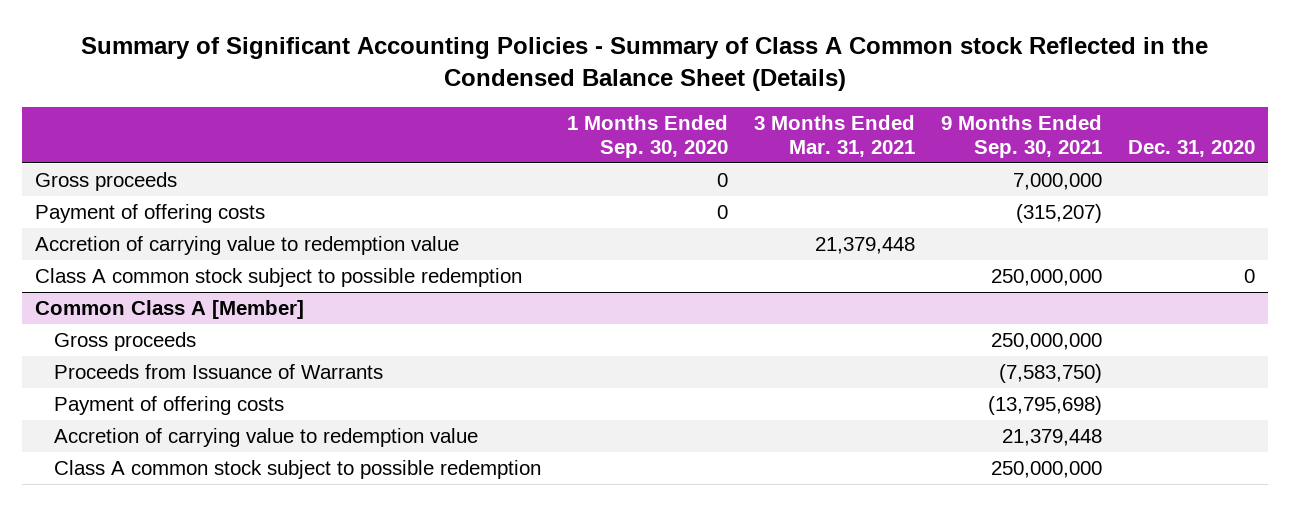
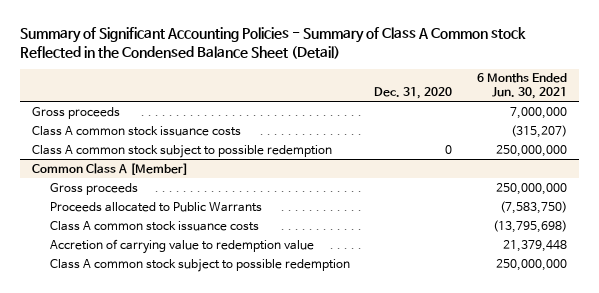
[81,37,1209,92] Summary of Significant Accounting Policies - Summary of Class A Common stock Reflected in the Condensed Balance Sheet (Details) -> [20,27,527,59] Summary of Significant Accounting Policies - Summary of Class A Common stock Reflected in the Condensed Balance Sheet (Detail)
[567,114,729,159] 1 Months Ended Sep. 30, 2020 -> none
[754,114,916,158] 3 Months Ended Mar. 31, 2021 -> none
[941,114,1103,159] 9 Months Ended Sep. 30, 2021 -> none
none -> [476,73,567,99] 6 Months Ended Jun. 30, 2021
[34,236,459,256] Accretion of carrying value to redemption value -> none
[34,204,265,224] Payment of offering costs -> [32,125,242,136] Class A common stock issuance costs
[54,364,384,380] Proceeds from Issuance of Warrants -> [49,201,262,212] Proceeds allocated to Public Warrants
[54,396,285,416] Payment of offering costs -> [49,220,259,231] Class A common stock issuance costs

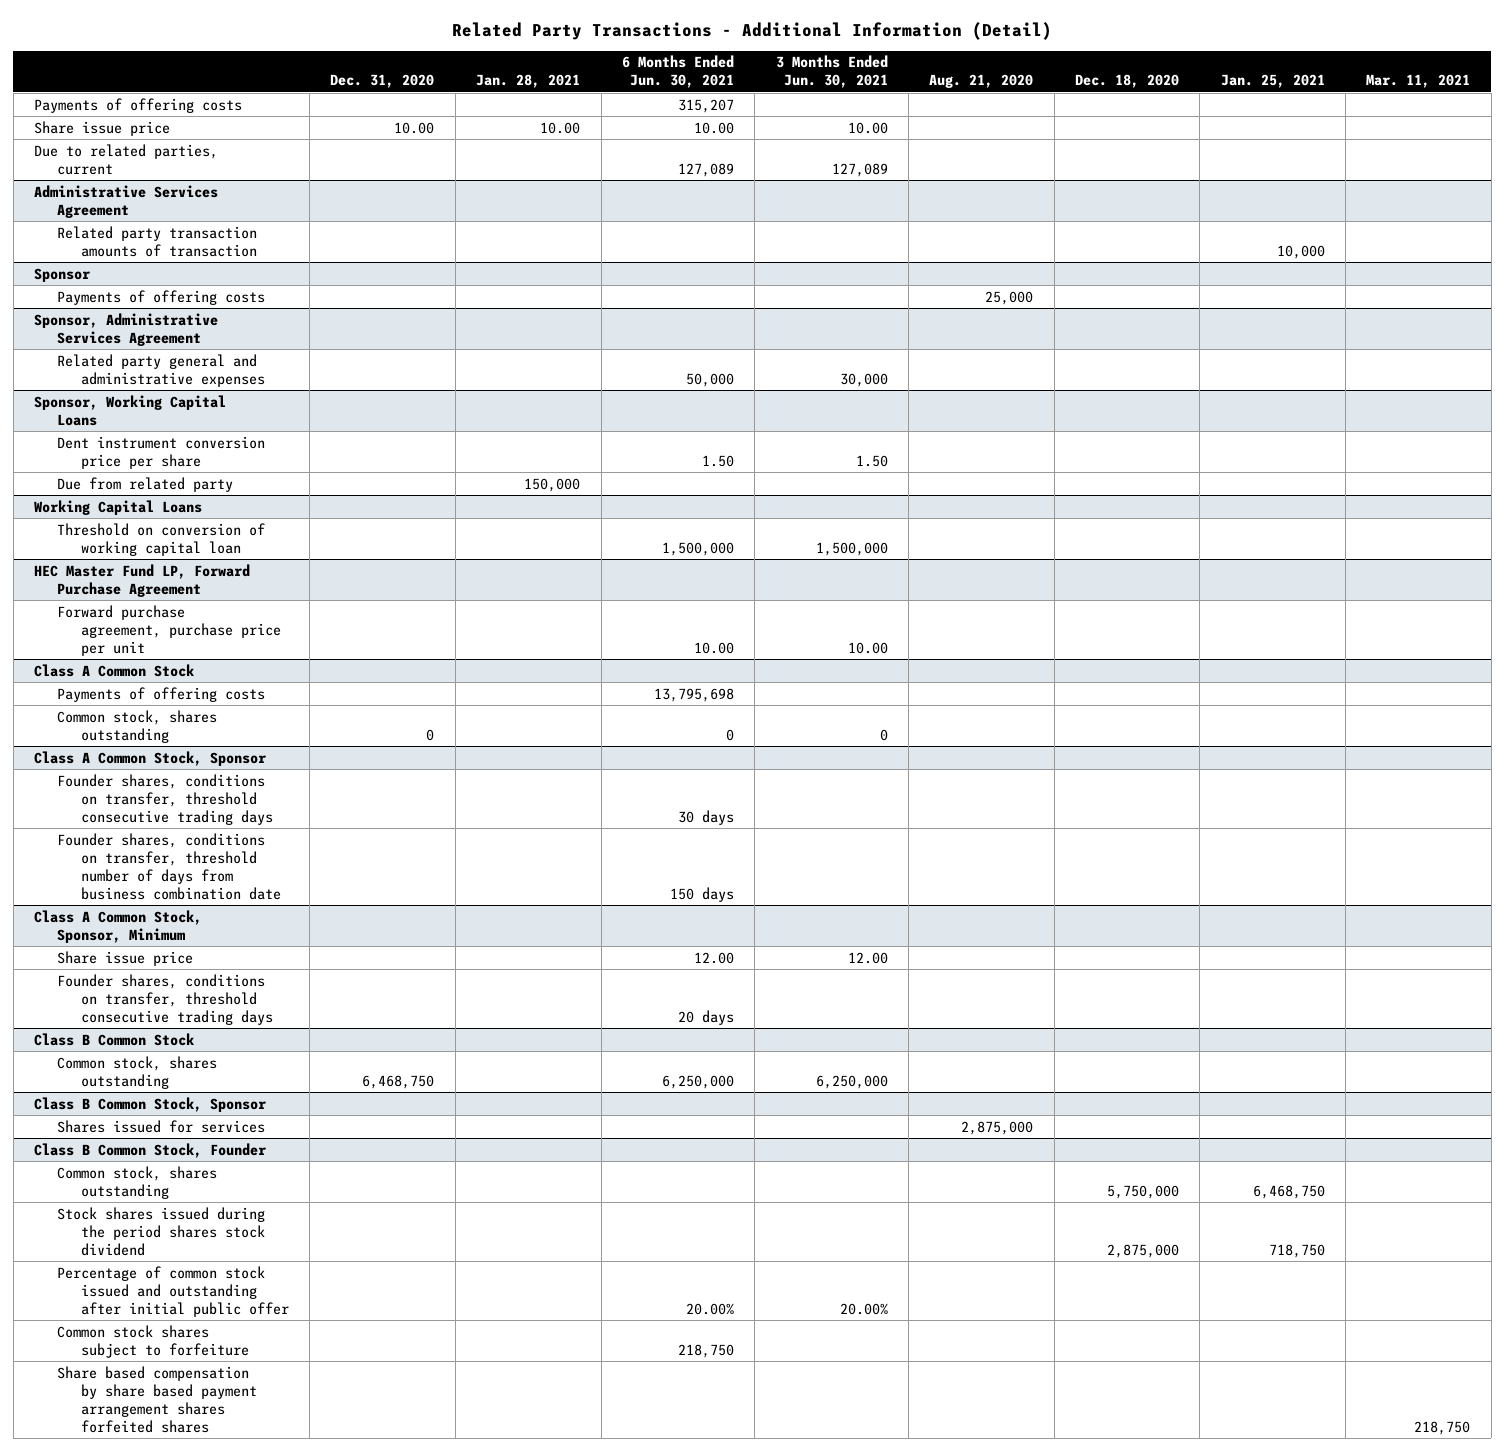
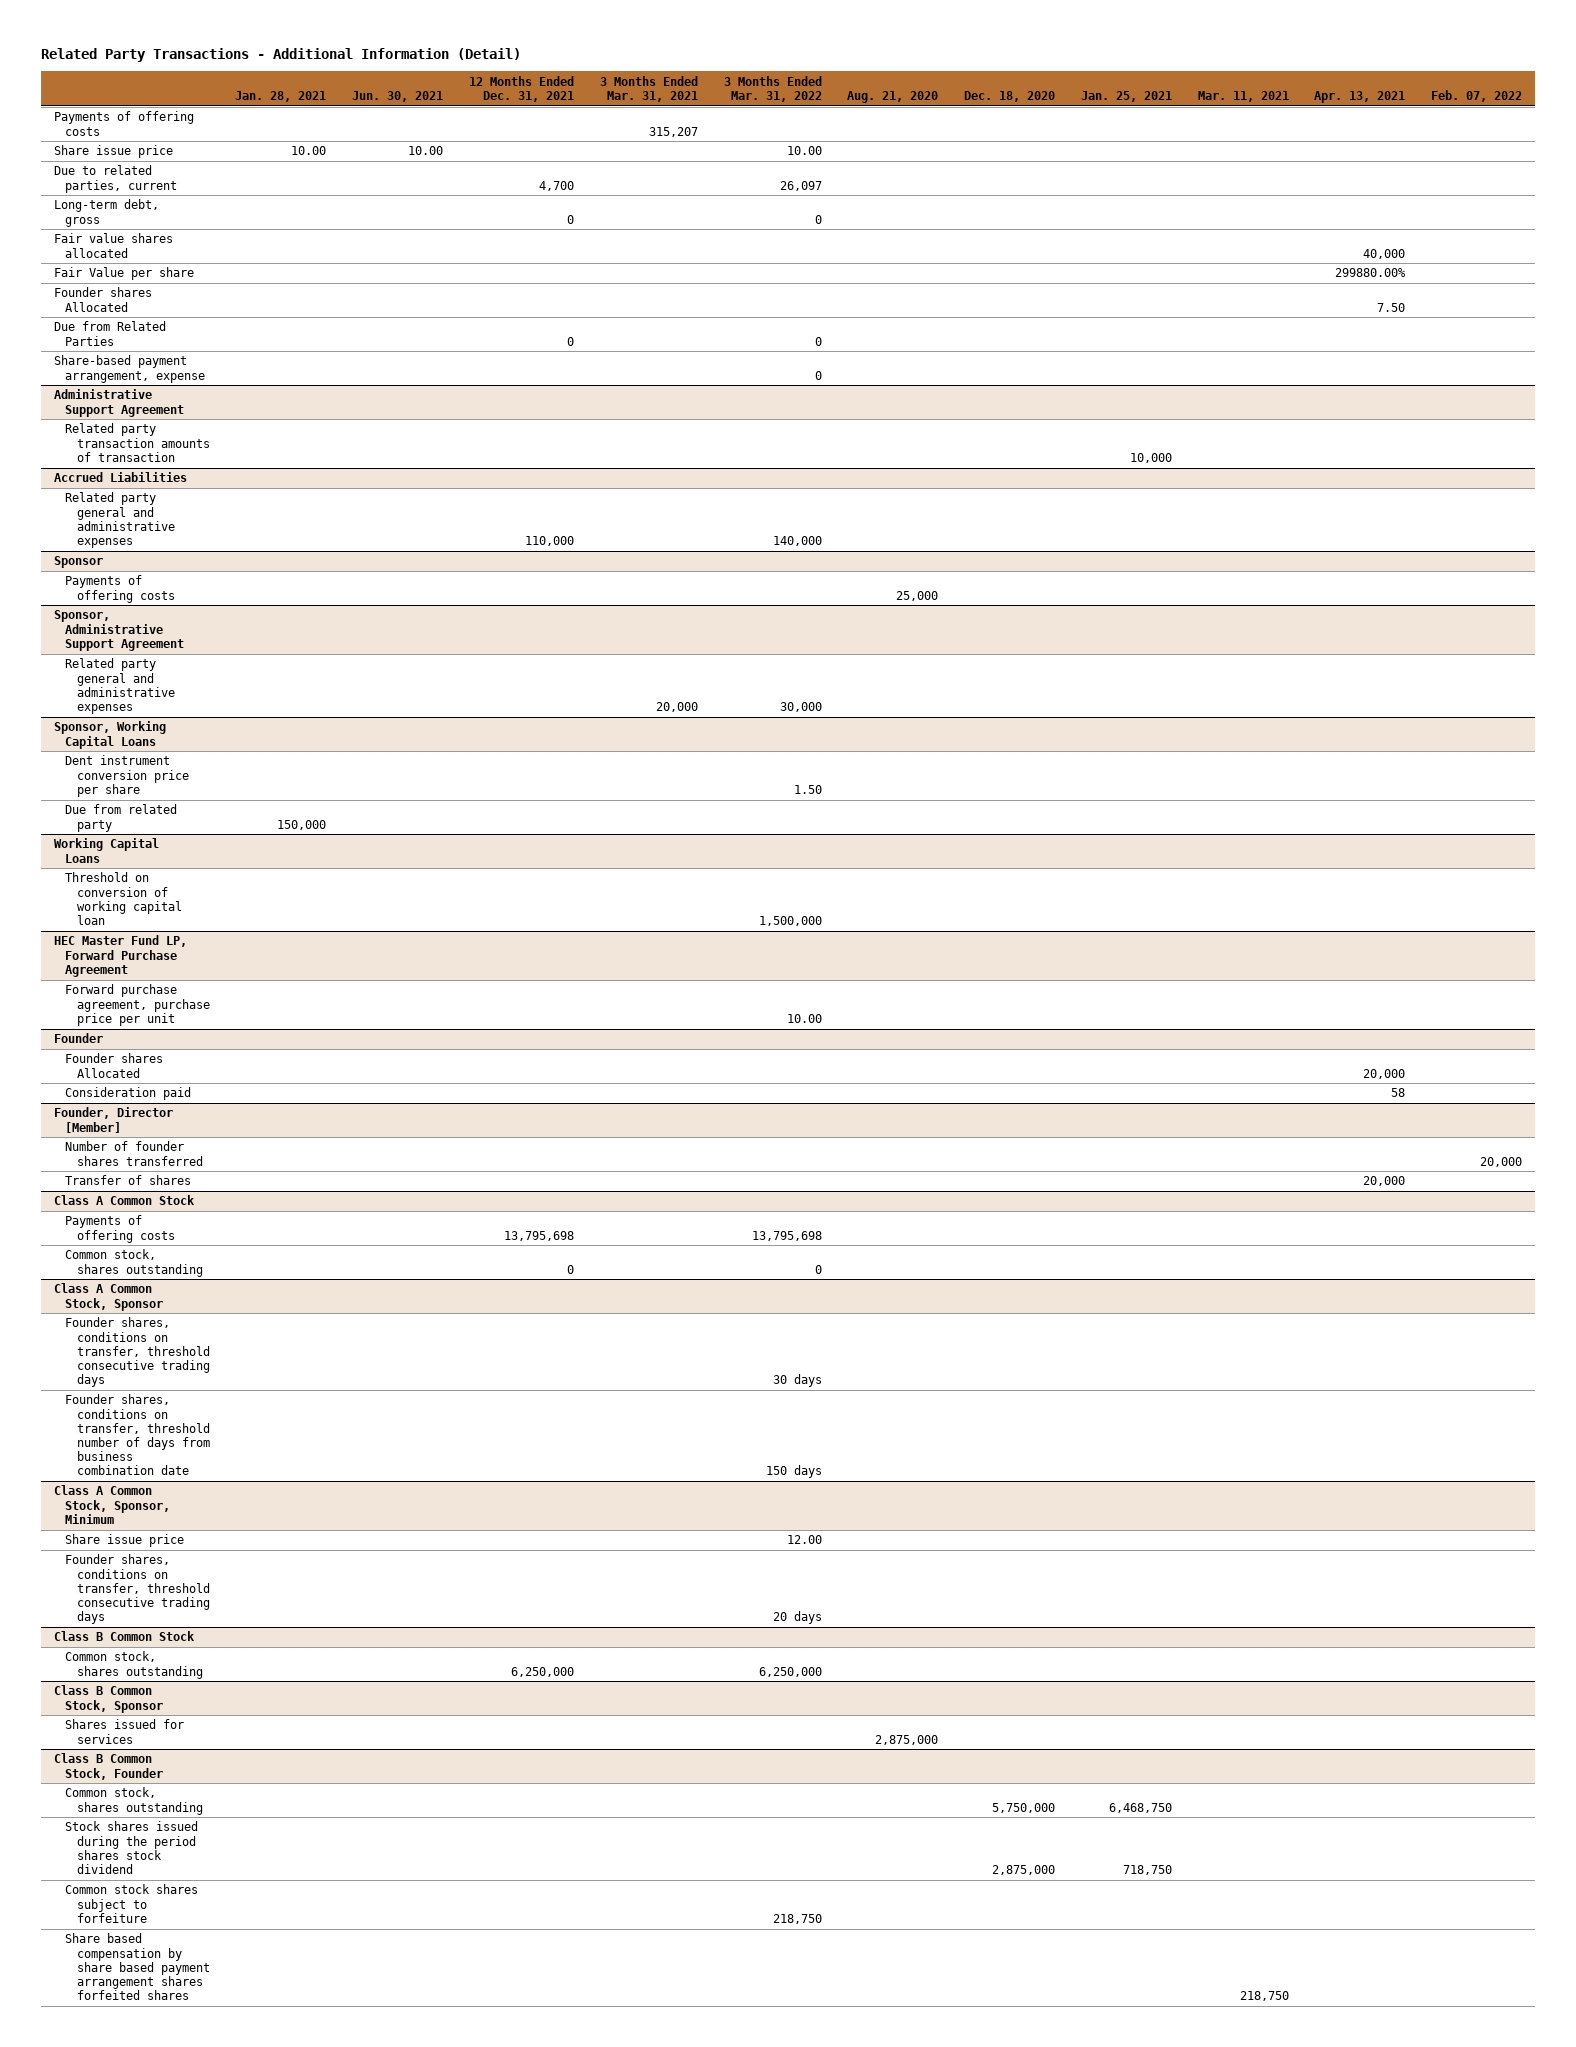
[330,74,435,89] Dec. 31, 2020 -> none
[621,55,734,89] 6 Months Ended Jun. 30, 2021 -> none
[775,55,888,89] 3 Months Ended Jun. 30, 2021 -> none
none -> [352,90,444,102] Jun. 30, 2021
none -> [468,75,574,102] 12 Months Ended Dec. 31, 2021
none -> [599,75,698,102] 3 Months Ended Mar. 31, 2021
none -> [723,75,822,102] 3 Months Ended Mar. 31, 2022
none -> [1314,90,1406,103] Apr. 13, 2021
none -> [1431,89,1523,102] Feb. 07, 2022
none -> [53,199,159,227] Long-term debt, gross
none -> [53,233,173,258] Fair value shares allocated
none -> [53,267,194,281] Fair Value per share
none -> [53,287,152,312] Founder shares Allocated
none -> [53,321,166,346] Due from Related Parties
none -> [53,355,206,383] Share-based payment arrangement, expense
[33,184,218,218] Administrative Services Agreement -> [53,389,185,417] Administrative Support Agreement
none -> [53,472,187,483] Accrued Liabilities
none -> [65,492,175,549] Related party general and administrative expenses
[33,312,218,346] Sponsor, Administrative Services Agreement -> [53,610,185,651] Sponsor, Administrative Support Agreement
none -> [53,1033,103,1044] Founder
none -> [65,1053,164,1078] Founder shares Allocated
none -> [65,1087,192,1101] Consideration paid
none -> [53,1107,173,1133] Founder, Director [Member]
none -> [65,1141,203,1166] Number of founder shares transferred
none -> [65,1175,192,1186] Transfer of shares
[57,1265,289,1317] Percentage of common stock issued and outstanding after initial public offer -> none

